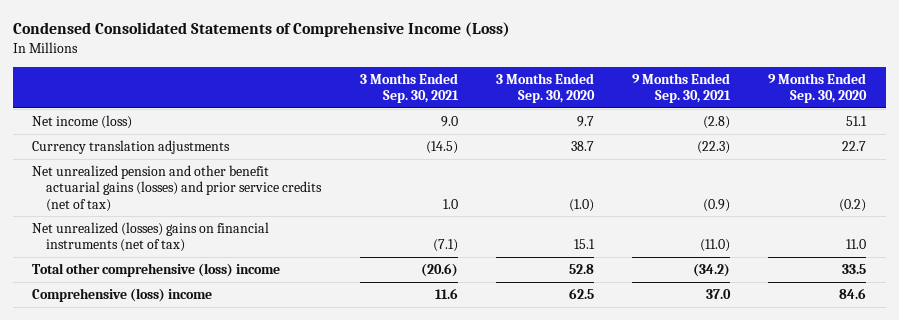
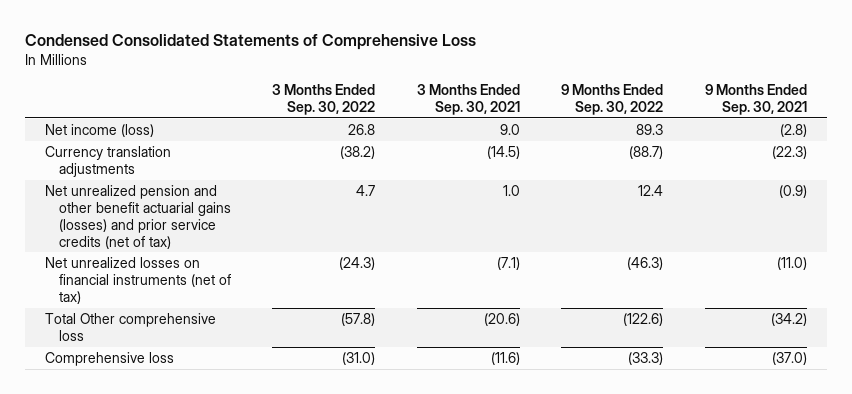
[12,22,510,38] Condensed Consolidated Statements of Comprehensive Income (Loss) -> [24,34,476,51] Condensed Consolidated Statements of Comprehensive Loss
[495,72,595,103] 3 Months Ended Sep. 30, 2020 -> none
[768,72,868,103] 9 Months Ended Sep. 30, 2020 -> none
none -> [272,84,376,115] 3 Months Ended Sep. 30, 2022
none -> [561,84,664,115] 9 Months Ended Sep. 30, 2022
[32,221,270,253] Net unrealized (losses) gains on financial instruments (net of tax) -> [45,257,231,304] Net unrealized losses on financial instruments (net of tax)
[32,262,281,277] Total other comprehensive (loss) income -> [45,313,217,341] Total Other comprehensive loss
[32,287,213,302] Comprehensive (loss) income -> [45,352,175,367] Comprehensive loss
[434,287,458,299] 11.6 -> [490,352,520,366] (11.6)
[706,288,732,299] 37.0 -> [771,352,807,366] (37.0)

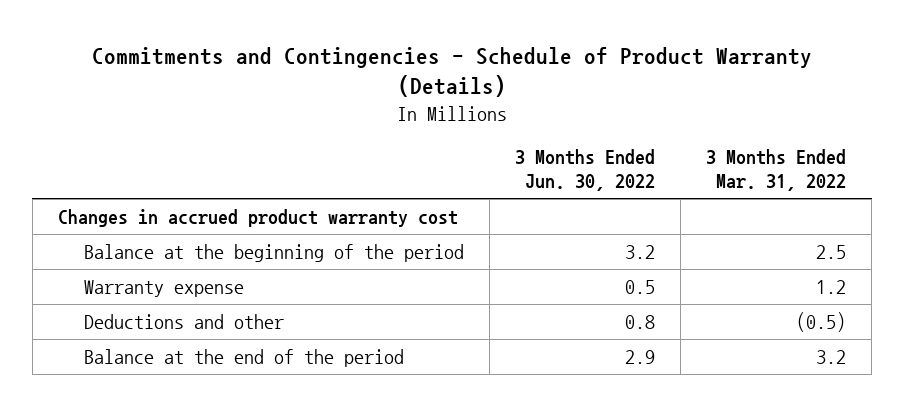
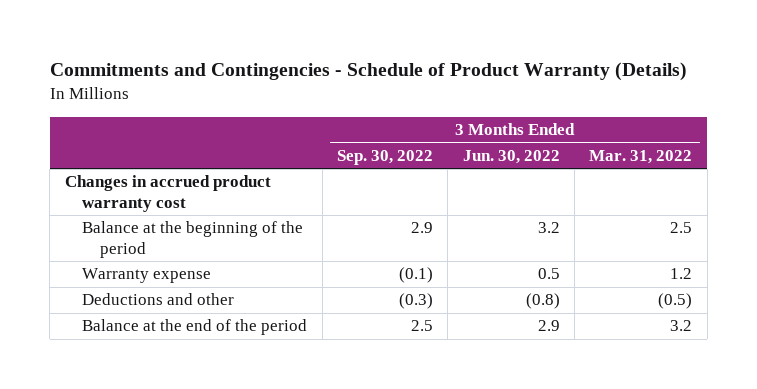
none -> [337,149,434,165] Sep. 30, 2022
[624,314,655,329] 0.8 -> [525,293,560,310] (0.8)

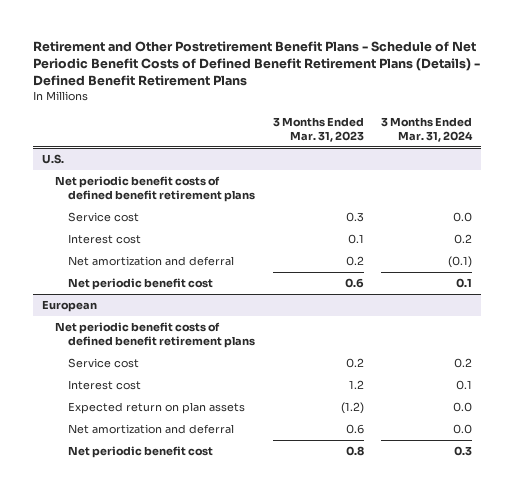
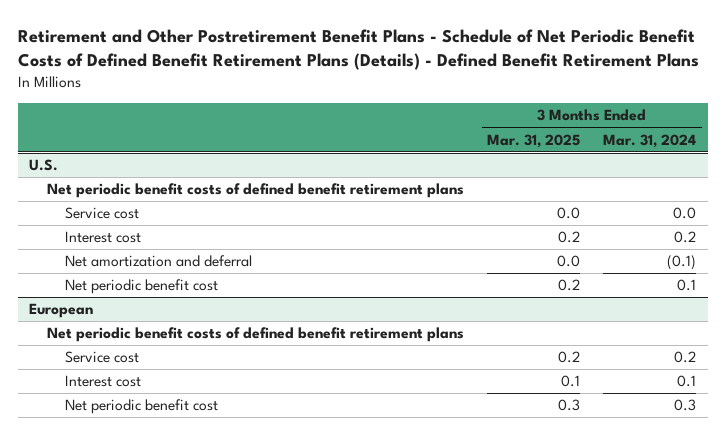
[272,116,364,142] 3 Months Ended Mar. 31, 2023 -> none
none -> [487,133,581,148] Mar. 31, 2025
[67,402,245,415] Expected return on plan assets -> none
[67,424,234,435] Net amortization and deferral -> none

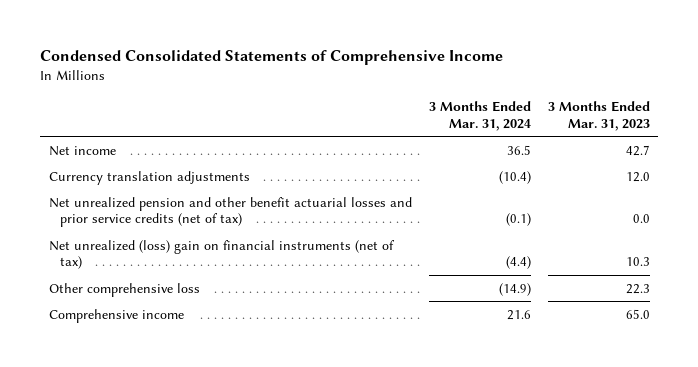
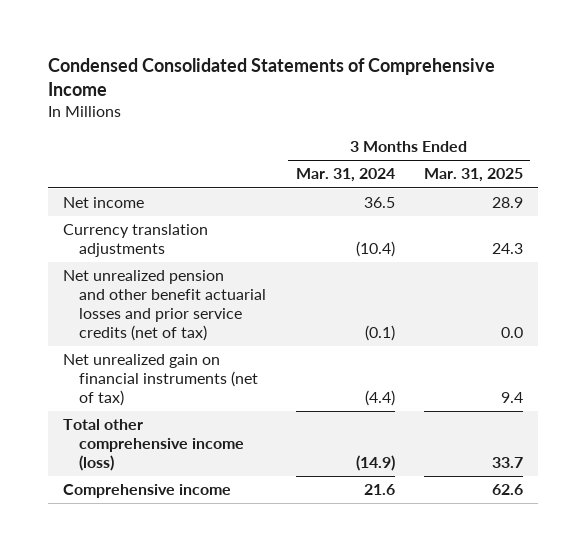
[547,101,650,131] 3 Months Ended Mar. 31, 2023 -> none
none -> [424,168,524,183] Mar. 31, 2025
[48,239,395,269] Net unrealized (loss) gain on financial instruments (net of tax) -> [62,354,259,407] Net unrealized gain on financial instruments (net of tax)
[48,282,200,297] Other comprehensive loss -> [62,419,245,472] Total other comprehensive income (loss)

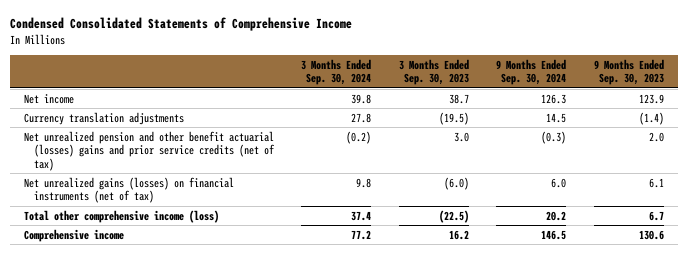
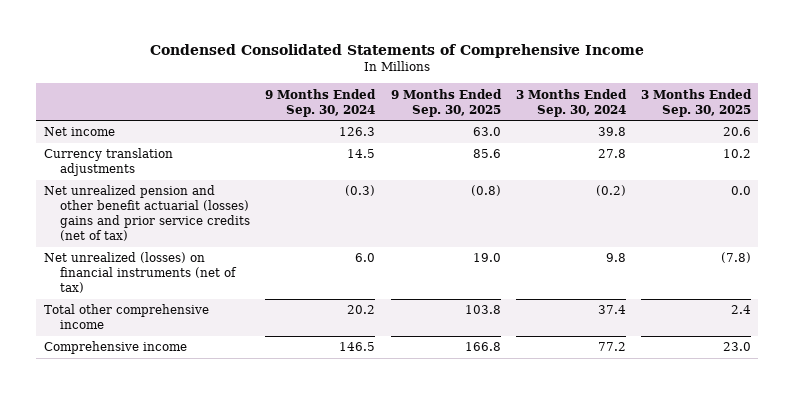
[398,58,469,86] 3 Months Ended Sep. 30, 2023 -> none
[593,58,664,86] 9 Months Ended Sep. 30, 2023 -> none
none -> [390,88,502,117] 9 Months Ended Sep. 30, 2025
none -> [640,88,752,117] 3 Months Ended Sep. 30, 2025
[23,176,234,204] Net unrealized gains (losses) on financial instruments (net of tax) -> [43,252,238,294] Net unrealized (losses) on financial instruments (net of tax)
[23,209,219,223] Total other comprehensive income (loss) -> [43,304,209,330] Total other comprehensive income

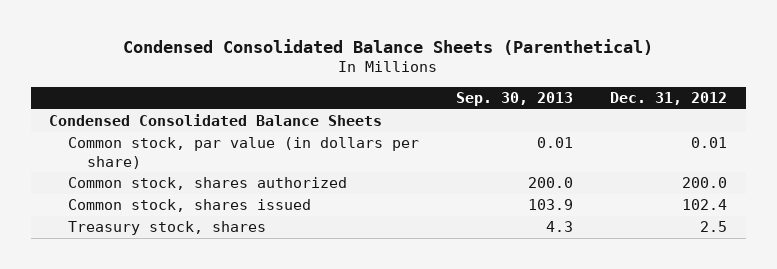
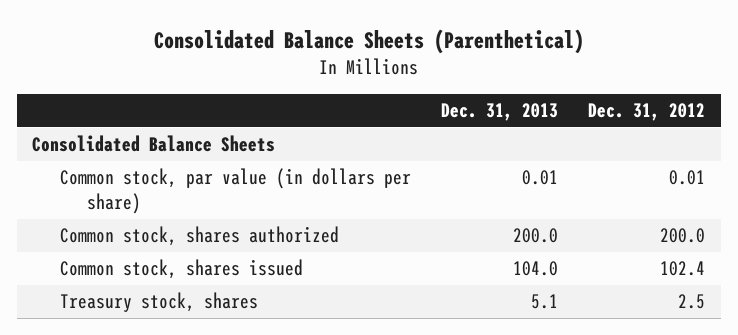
[123,39,654,56] Condensed Consolidated Balance Sheets (Parenthetical) -> [153,28,584,54] Consolidated Balance Sheets (Parenthetical)
[456,92,574,107] Sep. 30, 2013 -> none
none -> [441,103,559,122] Dec. 31, 2013
[49,114,383,127] Condensed Consolidated Balance Sheets -> [32,135,276,153] Consolidated Balance Sheets

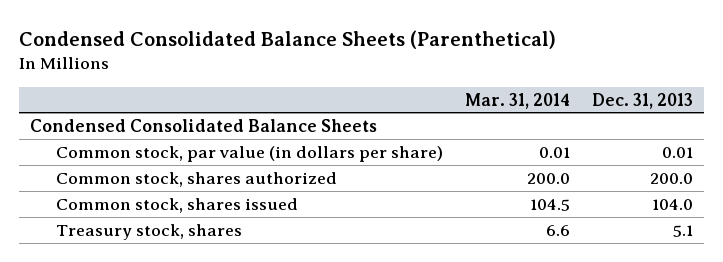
[153,28,584,54] Consolidated Balance Sheets (Parenthetical) -> [18,29,556,49] Condensed Consolidated Balance Sheets (Parenthetical)
[588,103,706,122] Dec. 31, 2012 -> none
none -> [464,92,570,109] Mar. 31, 2014
[32,135,276,153] Consolidated Balance Sheets -> [29,118,377,132] Condensed Consolidated Balance Sheets

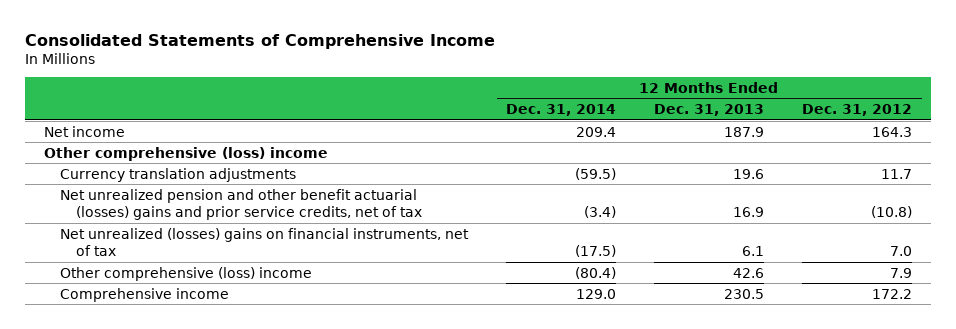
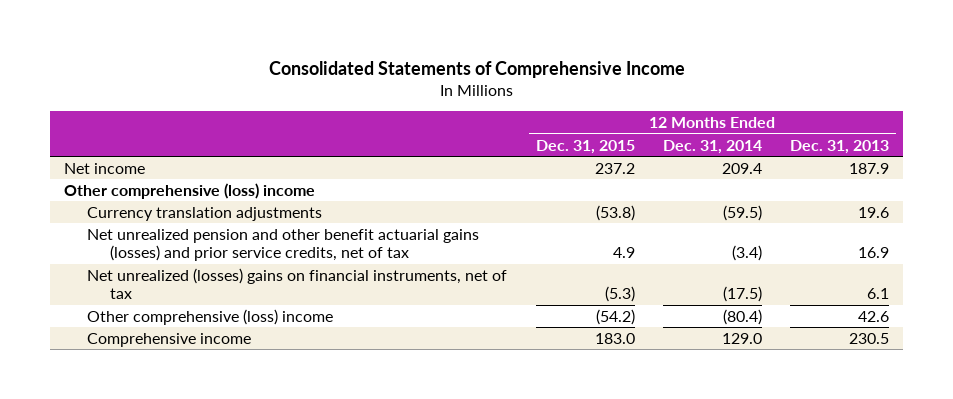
[802,104,913,117] Dec. 31, 2012 -> none
none -> [535,139,635,154] Dec. 31, 2015
[59,188,423,220] Net unrealized pension and other benefit actuarial (losses) gains and prior service credits, net of tax -> [87,228,480,262] Net unrealized pension and other benefit actuarial gains (losses) and prior service credits, net of tax

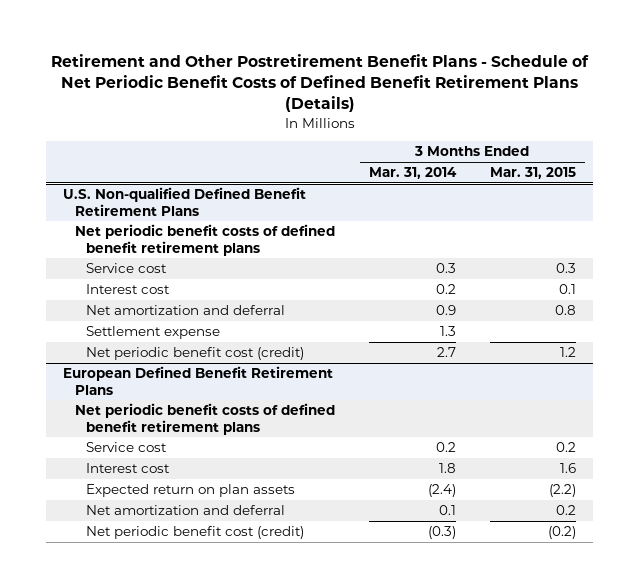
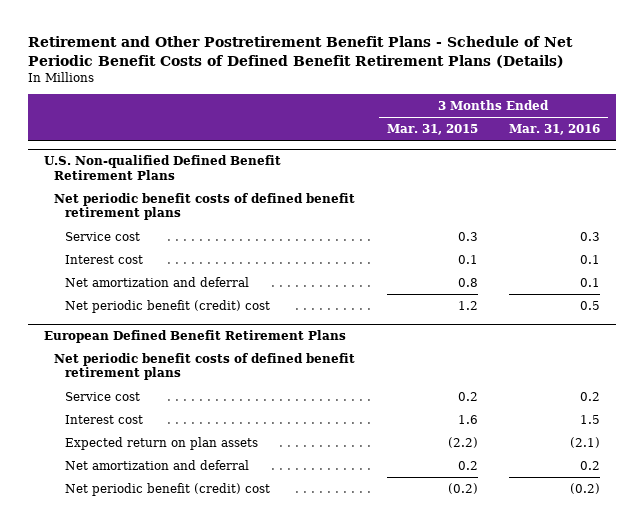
[368,167,457,180] Mar. 31, 2014 -> none
none -> [509,124,601,136] Mar. 31, 2016
[85,326,220,340] Settlement expense -> none
[85,347,304,361] Net periodic benefit cost (credit) -> [65,299,271,313] Net periodic benefit (credit) cost
[85,526,304,540] Net periodic benefit cost (credit) -> [65,482,271,496] Net periodic benefit (credit) cost

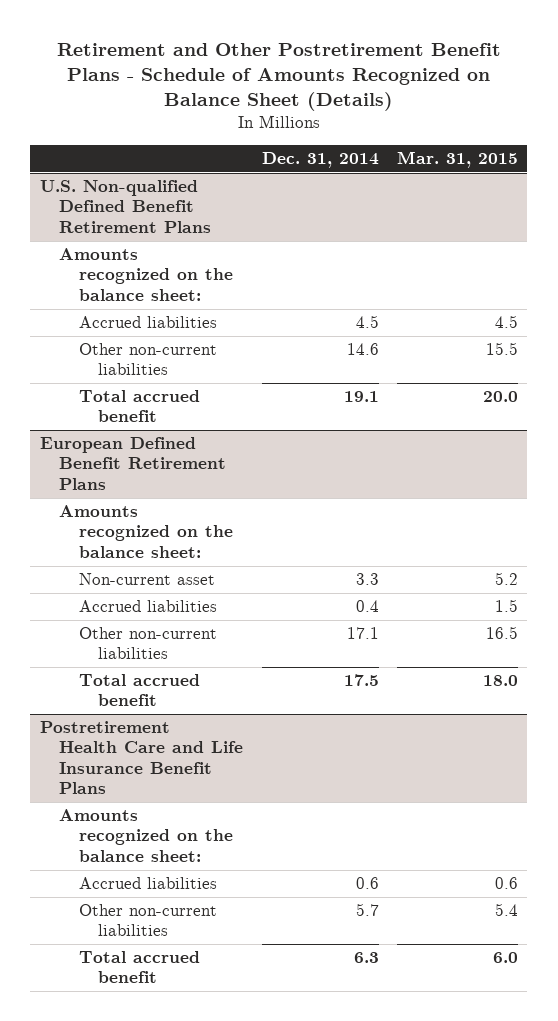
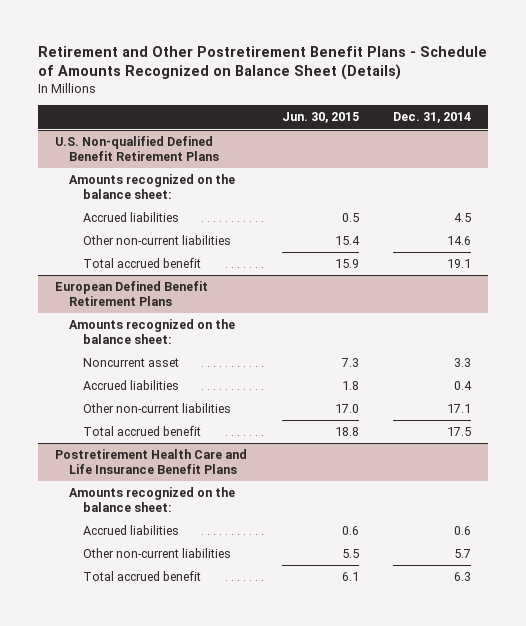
[397,150,519,168] Mar. 31, 2015 -> none
none -> [281,112,359,124] Jun. 30, 2015
[78,573,215,586] Non-current asset -> [83,358,180,368] Noncurrent asset

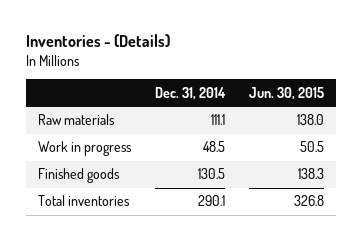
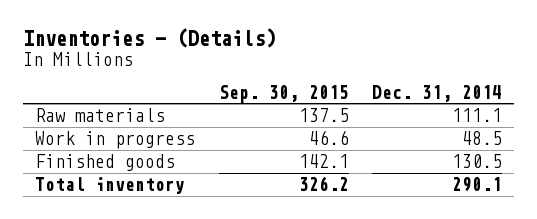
[249,86,325,100] Jun. 30, 2015 -> none
none -> [218,84,349,103] Sep. 30, 2015
[37,195,130,207] Total inventories -> [35,177,186,195] Total inventory

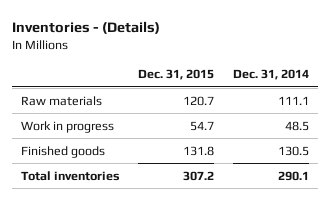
[218,84,349,103] Sep. 30, 2015 -> none
none -> [138,69,215,81] Dec. 31, 2015
[35,177,186,195] Total inventory -> [20,170,120,181] Total inventories

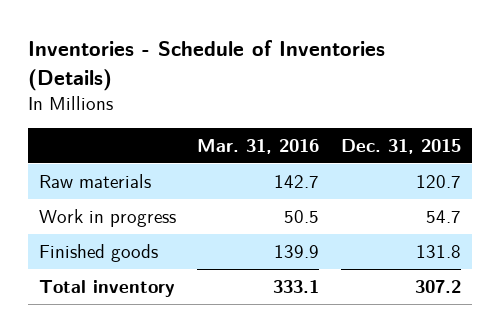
[11,20,160,34] Inventories - (Details) -> [28,40,386,91] Inventories - Schedule of Inventories (Details)
[232,69,309,81] Dec. 31, 2014 -> none
none -> [197,138,320,154] Mar. 31, 2016
[20,170,120,181] Total inventories -> [38,279,175,297] Total inventory

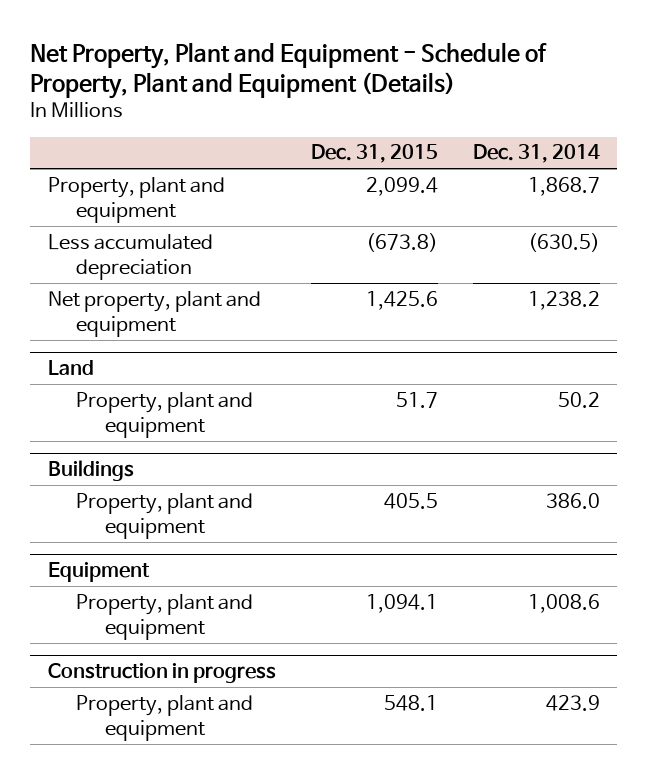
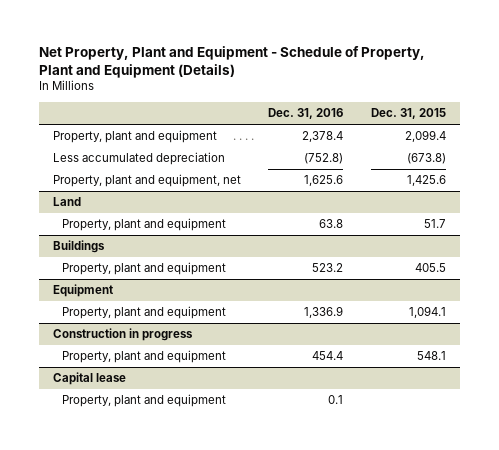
[472,144,600,164] Dec. 31, 2014 -> none
none -> [268,108,344,120] Dec. 31, 2016
[47,290,261,338] Net property, plant and equipment -> [52,174,241,188] Property, plant and equipment, net
none -> [52,372,126,386] Capital lease
none -> [61,394,226,408] Property, plant and equipment

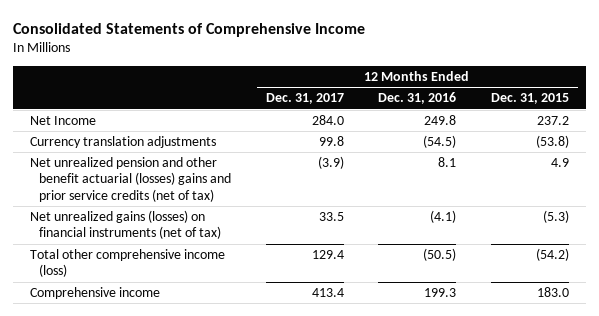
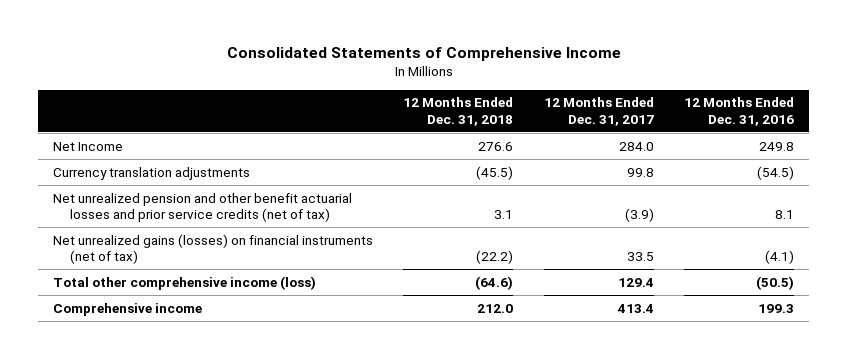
[490,93,569,105] Dec. 31, 2015 -> none
none -> [403,97,514,126] 12 Months Ended Dec. 31, 2018
[29,157,232,202] Net unrealized pension and other benefit actuarial (losses) gains and prior service credits (net of tax) -> [53,192,353,222] Net unrealized pension and other benefit actuarial losses and prior service credits (net of tax)

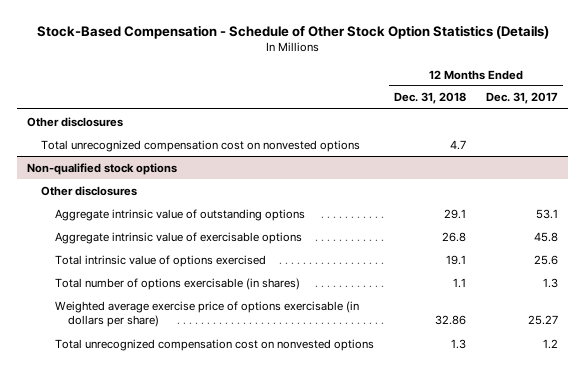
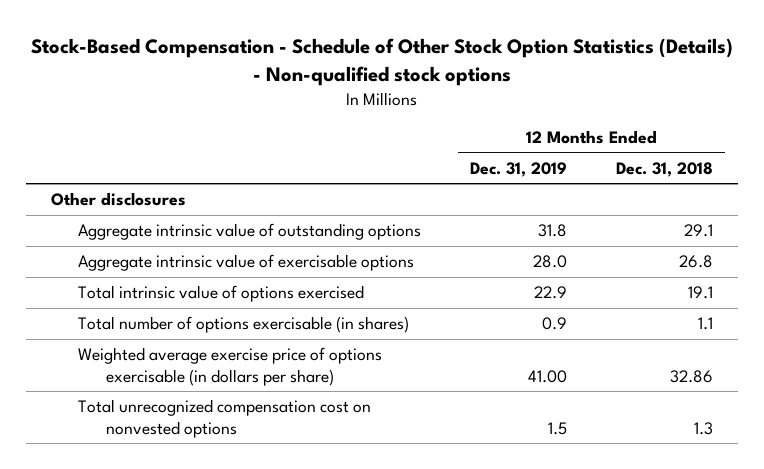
[36,24,549,39] Stock-Based Compensation - Schedule of Other Stock Option Statistics (Details) -> [30,38,733,86] Stock-Based Compensation - Schedule of Other Stock Option Statistics (Details) - Non-qualified stock options
[486,92,559,105] Dec. 31, 2017 -> none
none -> [470,161,568,177] Dec. 31, 2019
[41,139,361,152] Total unrecognized compensation cost on nonvested options -> none
[27,162,178,175] Non-qualified stock options -> none
[41,185,138,196] Other disclosures -> none

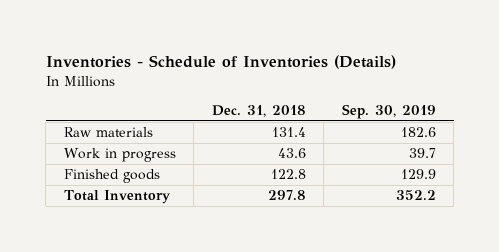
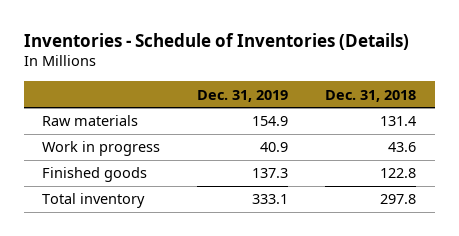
[341,104,436,120] Sep. 30, 2019 -> none
none -> [197,89,289,102] Dec. 31, 2019
[63,190,170,205] Total Inventory -> [42,193,146,209] Total inventory

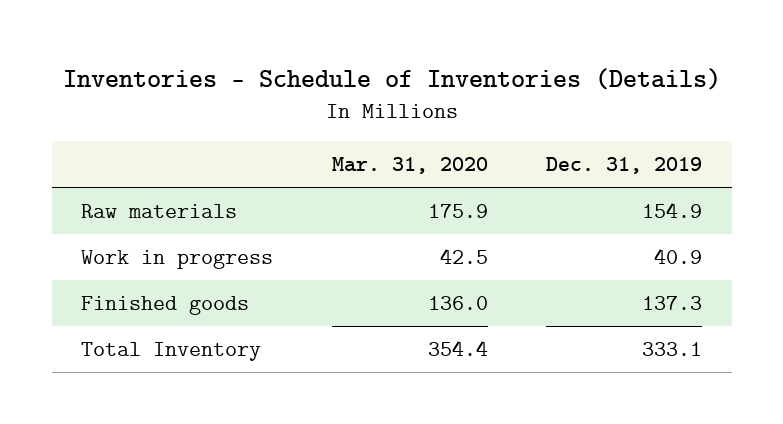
[325,89,417,102] Dec. 31, 2018 -> none
none -> [331,157,488,175] Mar. 31, 2020
[42,193,146,209] Total inventory -> [81,342,262,362] Total Inventory

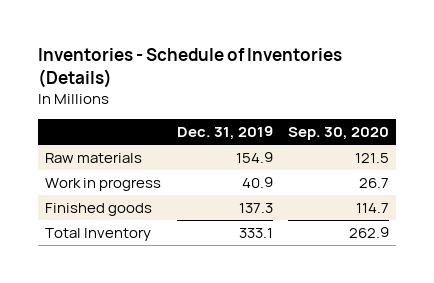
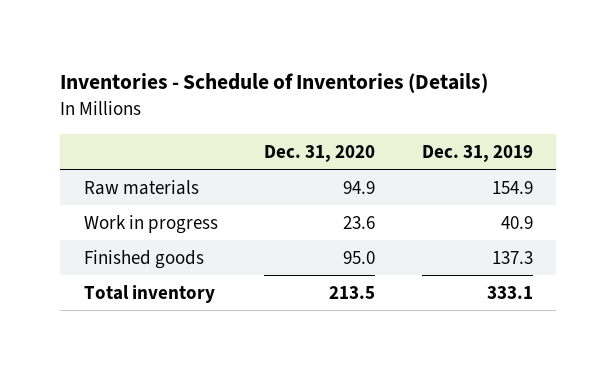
[287,127,389,141] Sep. 30, 2020 -> none
none -> [264,144,376,162] Dec. 31, 2020
[45,228,152,242] Total Inventory -> [83,284,215,303] Total inventory

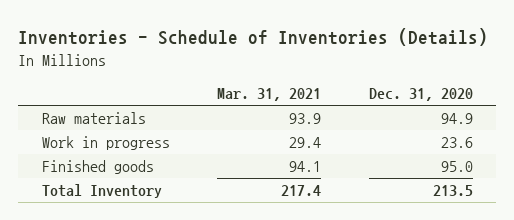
[421,144,533,162] Dec. 31, 2019 -> none
none -> [217,88,322,102] Mar. 31, 2021
[83,284,215,303] Total inventory -> [41,184,162,199] Total Inventory

